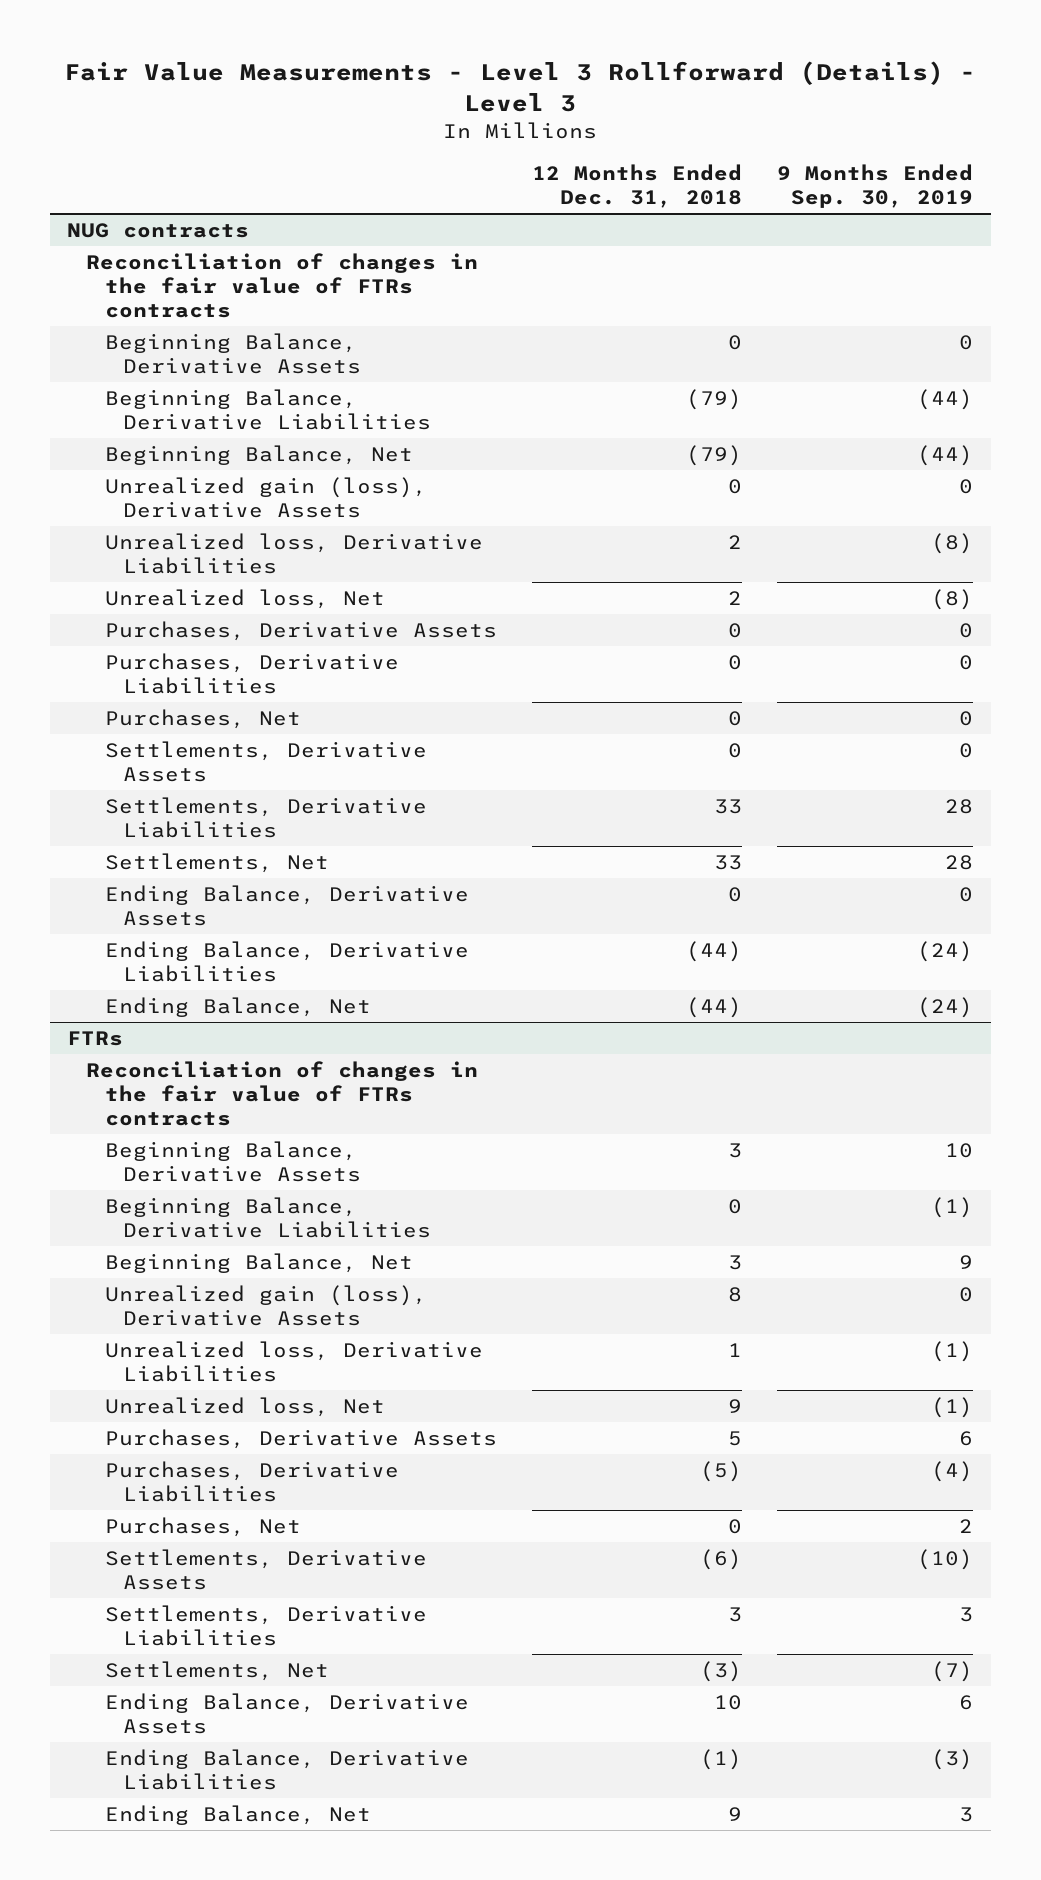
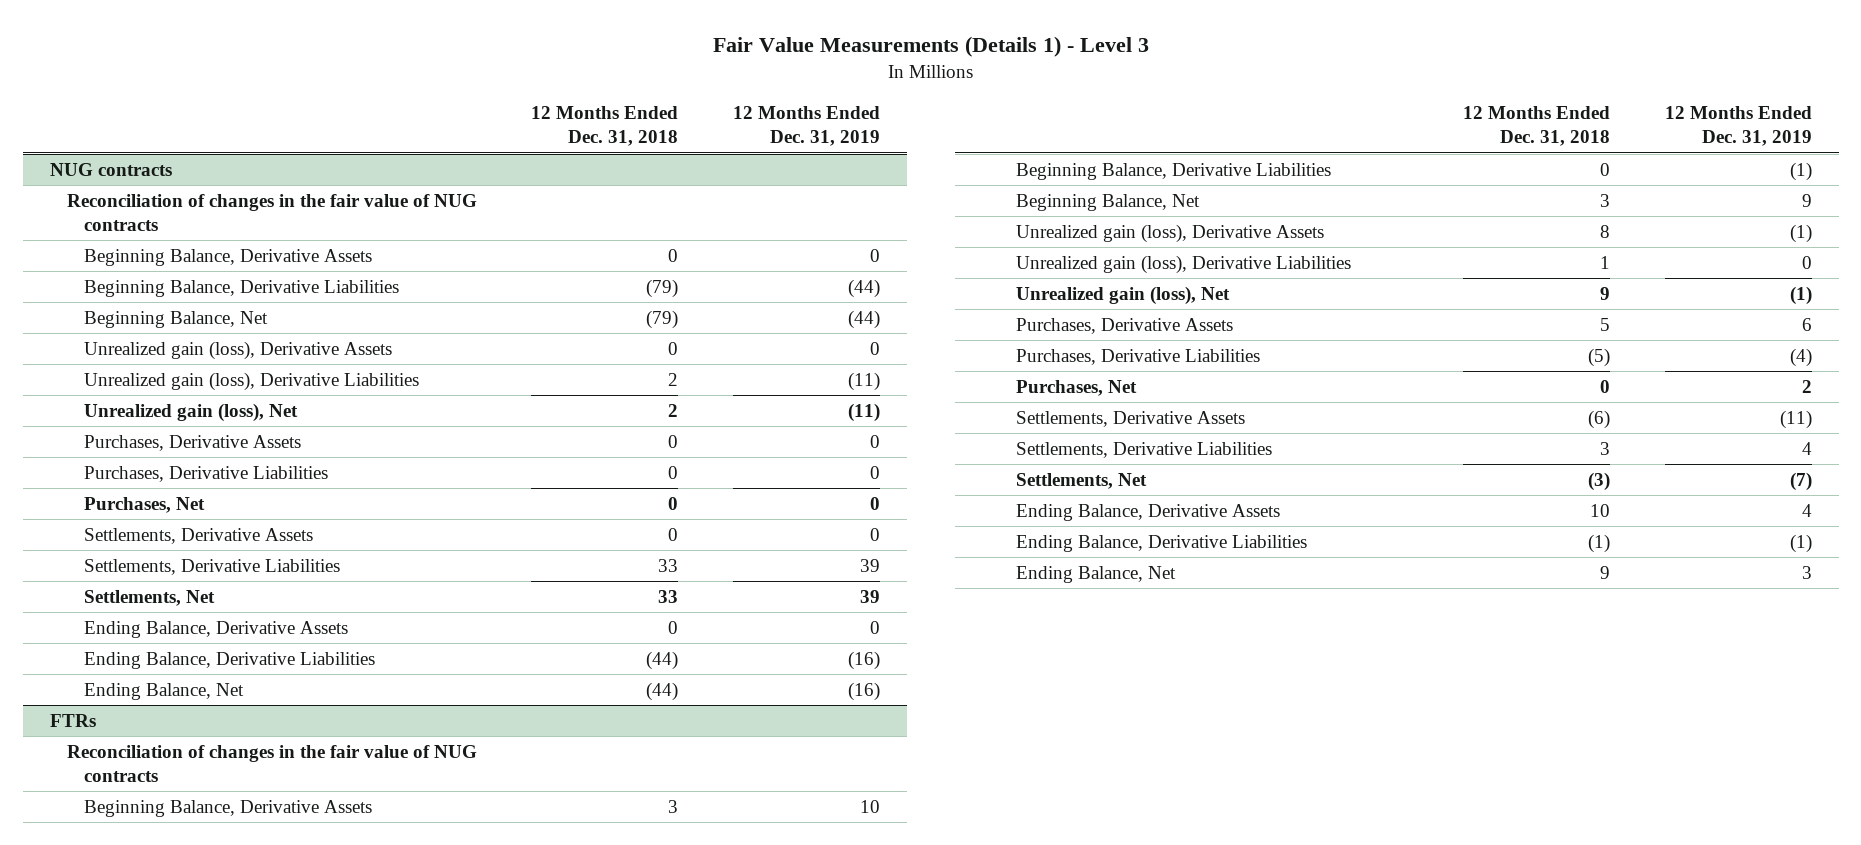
[64,61,977,113] Fair Value Measurements - Level 3 Rollforward (Details) - Level 3 -> [712,36,1149,58] Fair Value Measurements (Details 1) - Level 3
[777,164,974,209] 9 Months Ended Sep. 30, 2019 -> none
none -> [732,105,880,147] 12 Months Ended Dec. 31, 2019
[86,252,479,318] Reconciliation of changes in the fair value of FTRs contracts -> [66,193,477,232] Reconciliation of changes in the fair value of NUG contracts
[104,532,483,574] Unrealized loss, Derivative Liabilities -> [83,371,419,391] Unrealized gain (loss), Derivative Liabilities
[104,588,385,609] Unrealized loss, Net -> [83,402,298,422] Unrealized gain (loss), Net
[86,1060,479,1126] Reconciliation of changes in the fair value of FTRs contracts -> [66,744,477,783] Reconciliation of changes in the fair value of NUG contracts
[104,1340,483,1382] Unrealized loss, Derivative Liabilities -> [1016,254,1352,274] Unrealized gain (loss), Derivative Liabilities
[104,1396,385,1417] Unrealized loss, Net -> [1016,285,1231,305] Unrealized gain (loss), Net

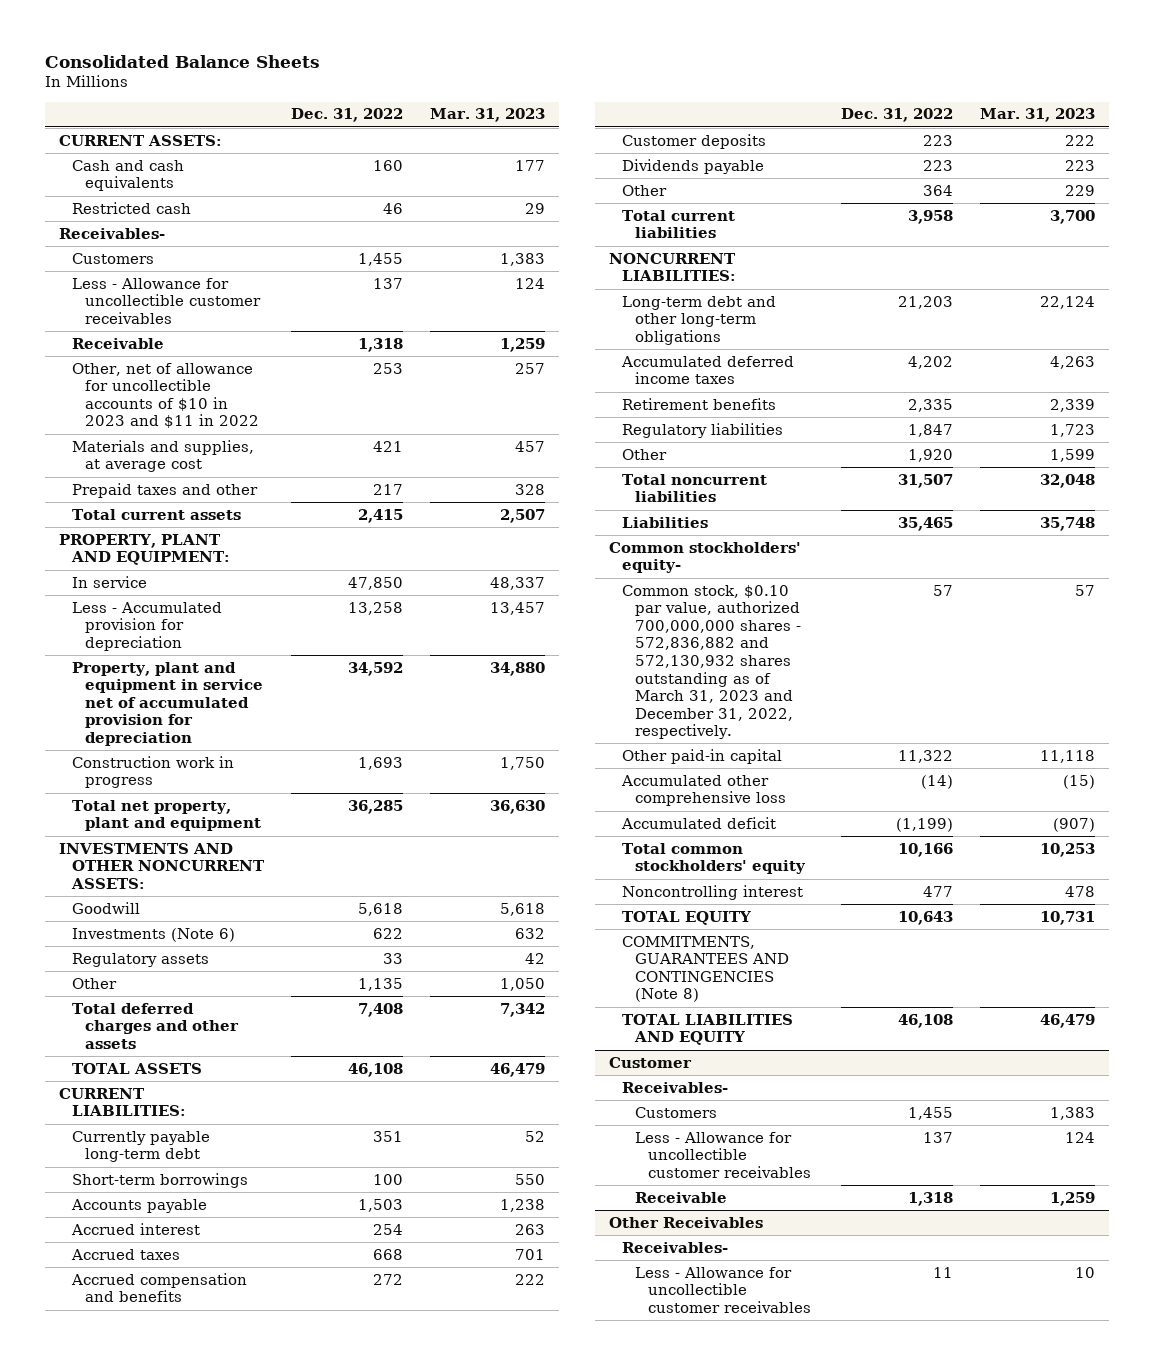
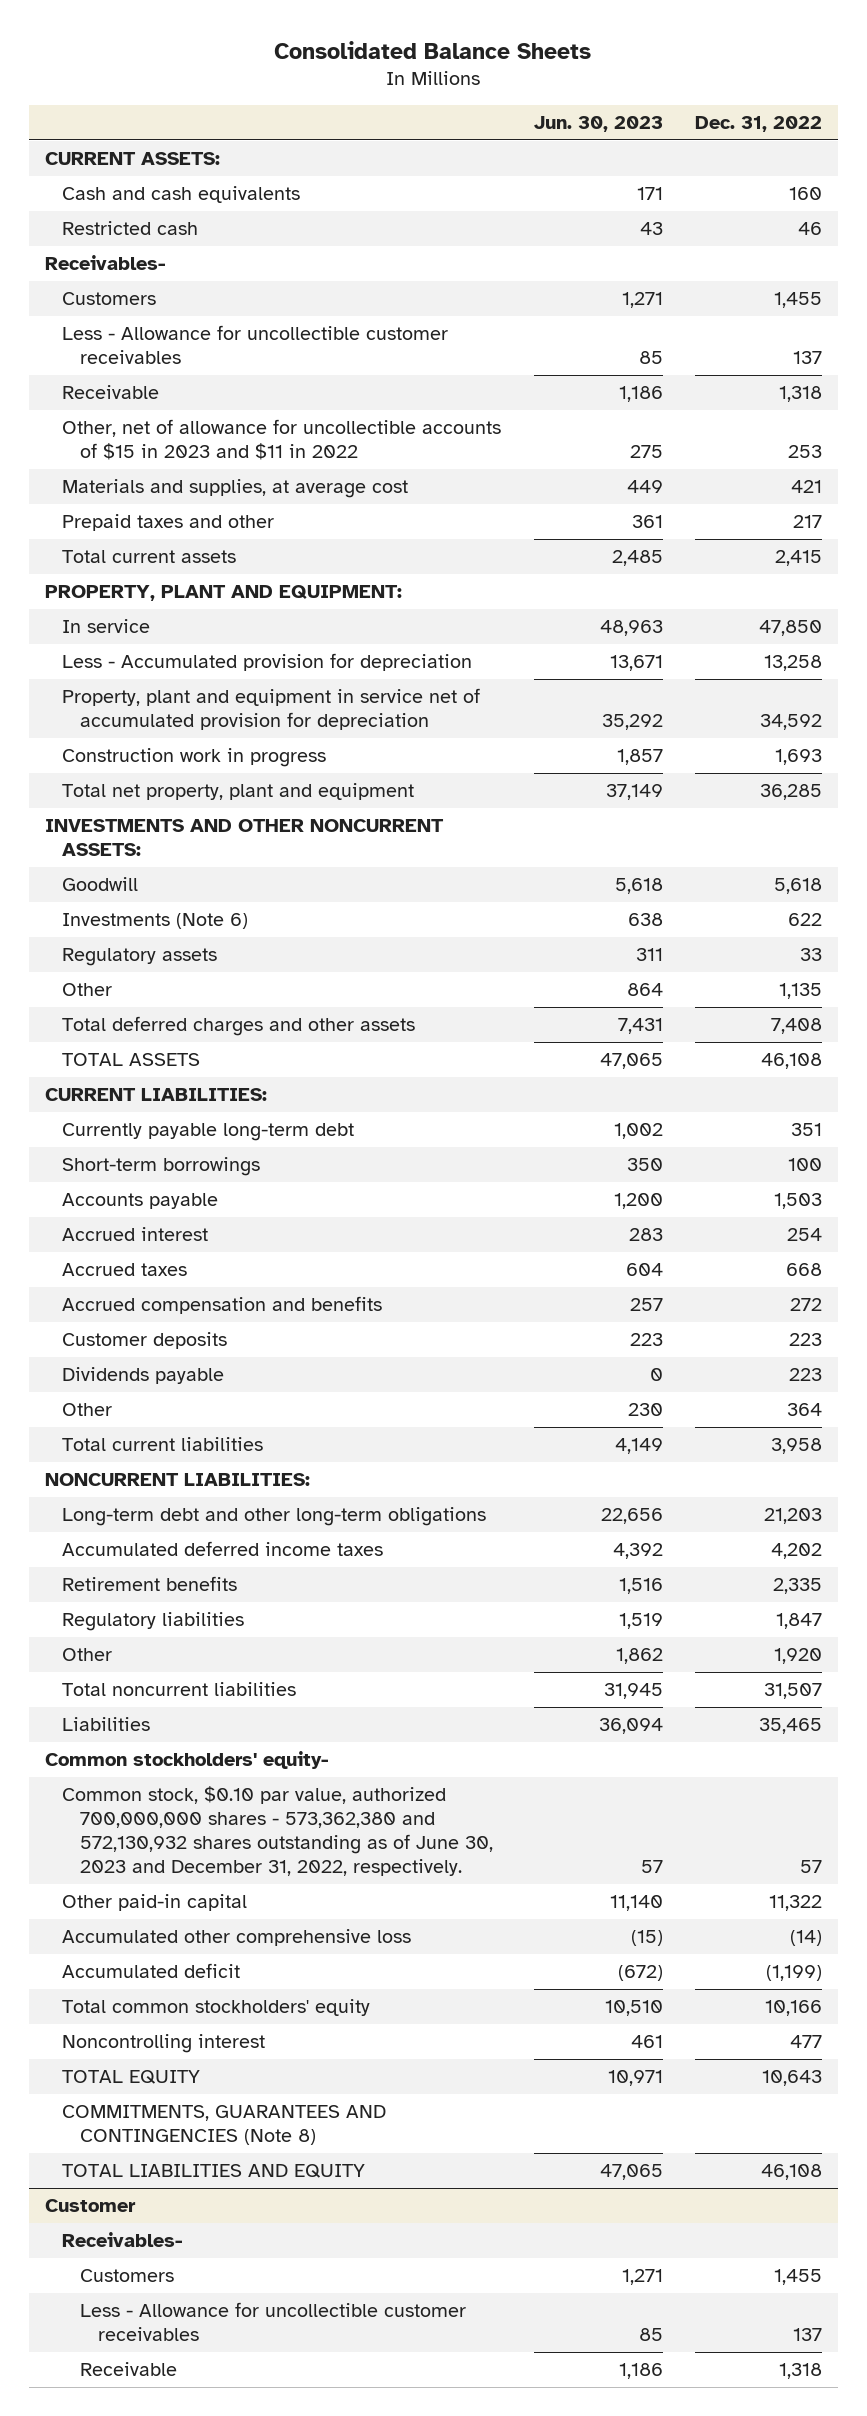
[430,108,546,123] Mar. 31, 2023 -> none
none -> [533,116,663,133] Jun. 30, 2023
[71,362,259,429] Other, net of allowance for uncollectible accounts of $10 in 2023 and $11 in 2022 -> [62,419,502,461] Other, net of allowance for uncollectible accounts of $15 in 2023 and $11 in 2022
[621,584,801,740] Common stock, $0.10 par value, authorized 700,000,000 shares - 572,836,882 and 572,130,932 shares outstanding as of March 31, 2023 and December 31, 2022, respectively. -> [62,1786,494,1877] Common stock, $0.10 par value, authorized 700,000,000 shares - 573,362,380 and 572,130,932 shares outstanding as of June 30, 2023 and December 31, 2022, respectively.
[608,1216,763,1228] Other Receivables -> none
[621,1241,728,1253] Receivables- -> none
[634,1266,811,1313] Less - Allowance for uncollectible customer receivables -> none

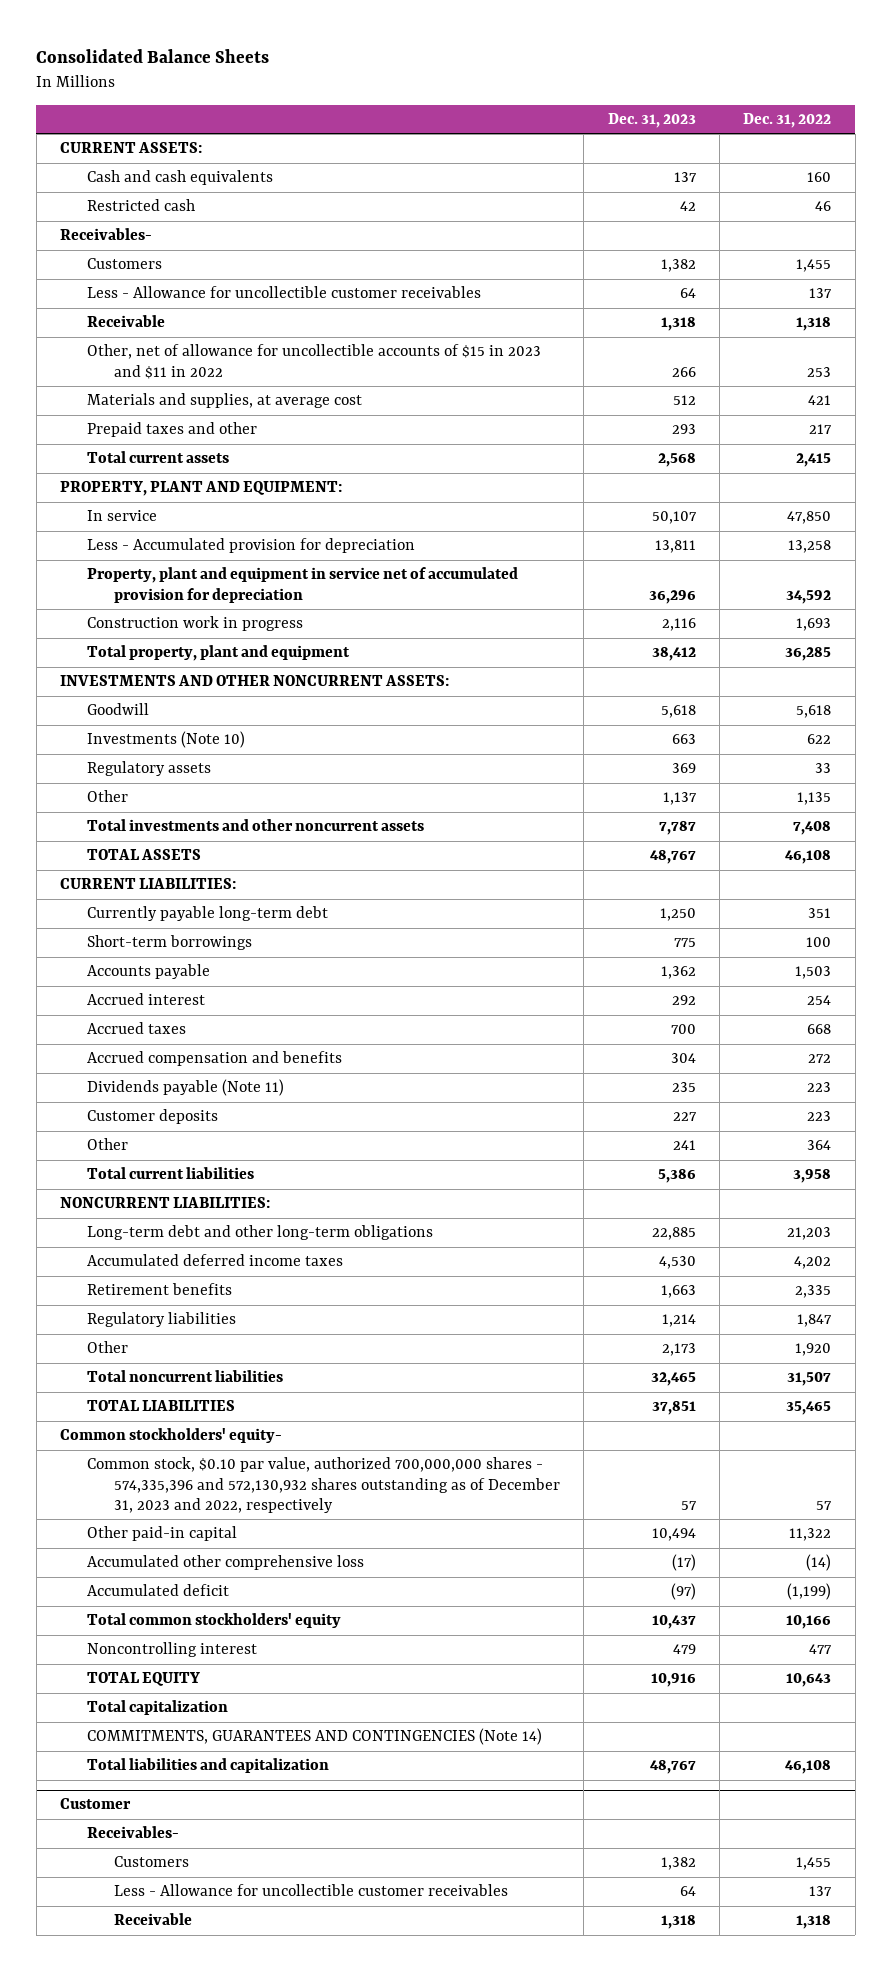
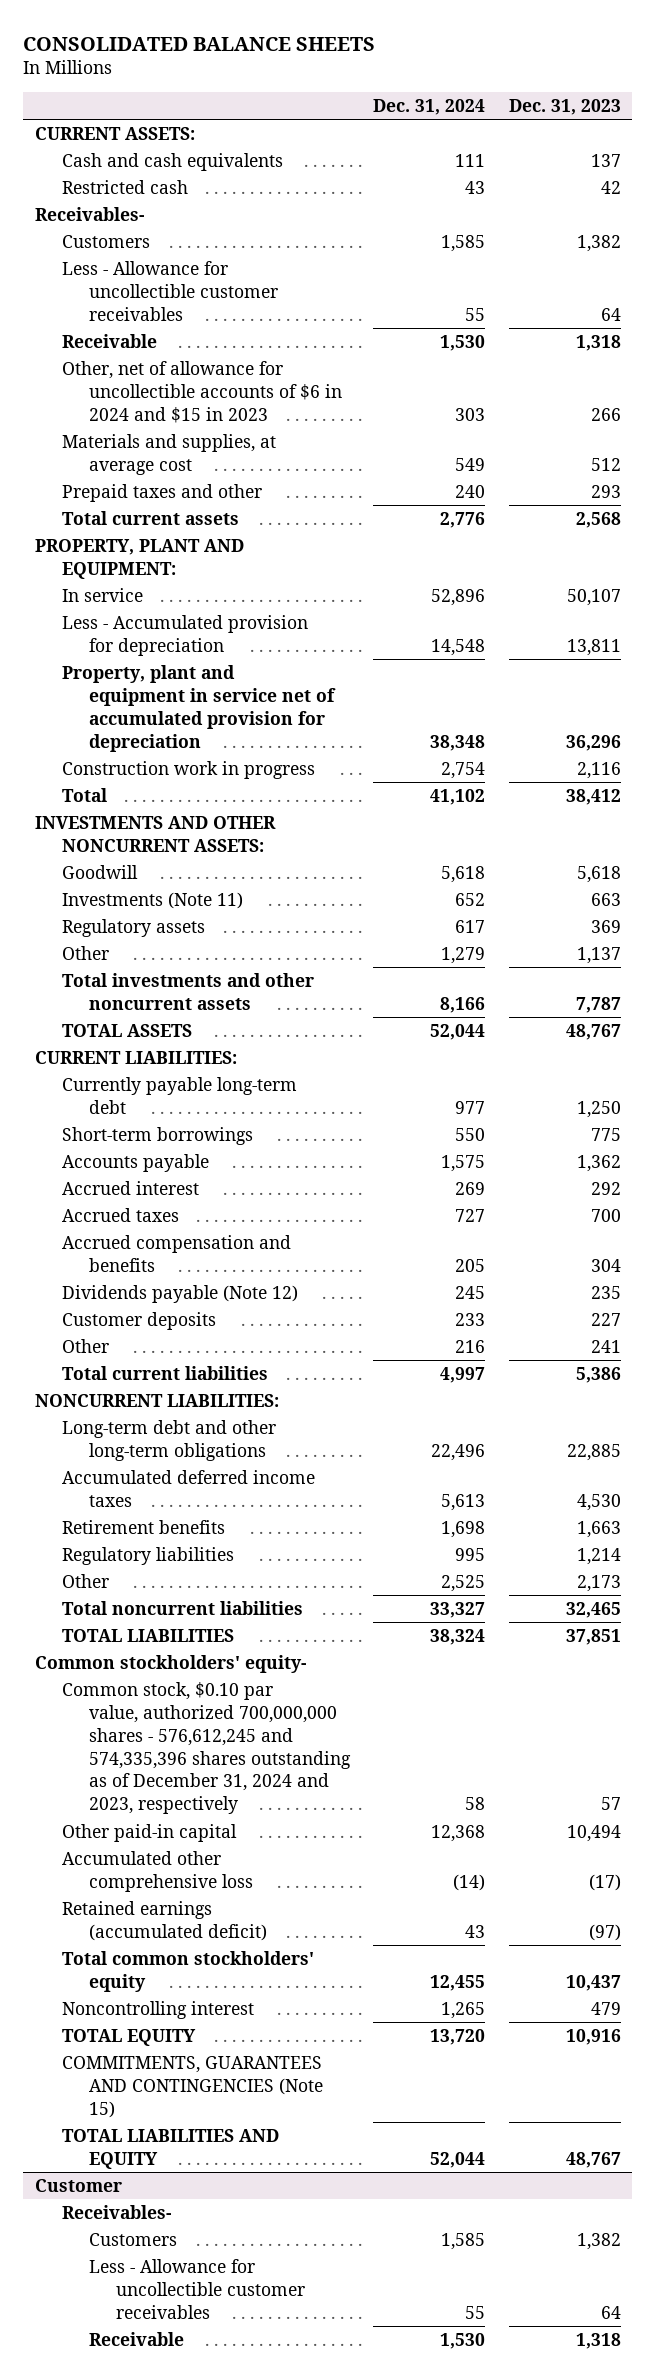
[36,49,270,64] Consolidated Balance Sheets -> [23,36,376,51] CONSOLIDATED BALANCE SHEETS
[743,113,832,129] Dec. 31, 2022 -> none
none -> [373,98,486,115] Dec. 31, 2024
[87,344,542,379] Other, net of allowance for uncollectible accounts of $15 in 2023 and $11 in 2022 -> [61,361,343,423] Other, net of allowance for uncollectible accounts of $6 in 2024 and $15 in 2023
[87,645,351,662] Total property, plant and equipment -> [61,788,107,803] Total
[87,731,246,749] Investments (Note 10) -> [61,892,243,910] Investments (Note 11)
[87,1079,285,1097] Dividends payable (Note 11) -> [61,1285,298,1304] Dividends payable (Note 12)
[87,1457,561,1513] Common stock, $0.10 par value, authorized 700,000,000 shares - 574,335,396 and 572,130,932 shares outstanding as of December 31, 2023 and 2022, respectively -> [61,1682,352,1815] Common stock, $0.10 par value, authorized 700,000,000 shares - 576,612,245 and 574,335,396 shares outstanding as of December 31, 2024 and 2023, respectively
[87,1584,230,1597] Accumulated deficit -> [61,1901,268,1941] Retained earnings (accumulated deficit)
[87,1700,229,1716] Total capitalization -> none
[87,1728,543,1746] COMMITMENTS, GUARANTEES AND CONTINGENCIES (Note 14) -> [61,2056,324,2118] COMMITMENTS, GUARANTEES AND CONTINGENCIES (Note 15)
[87,1758,330,1774] Total liabilities and capitalization -> [61,2129,279,2169] TOTAL LIABILITIES AND EQUITY

